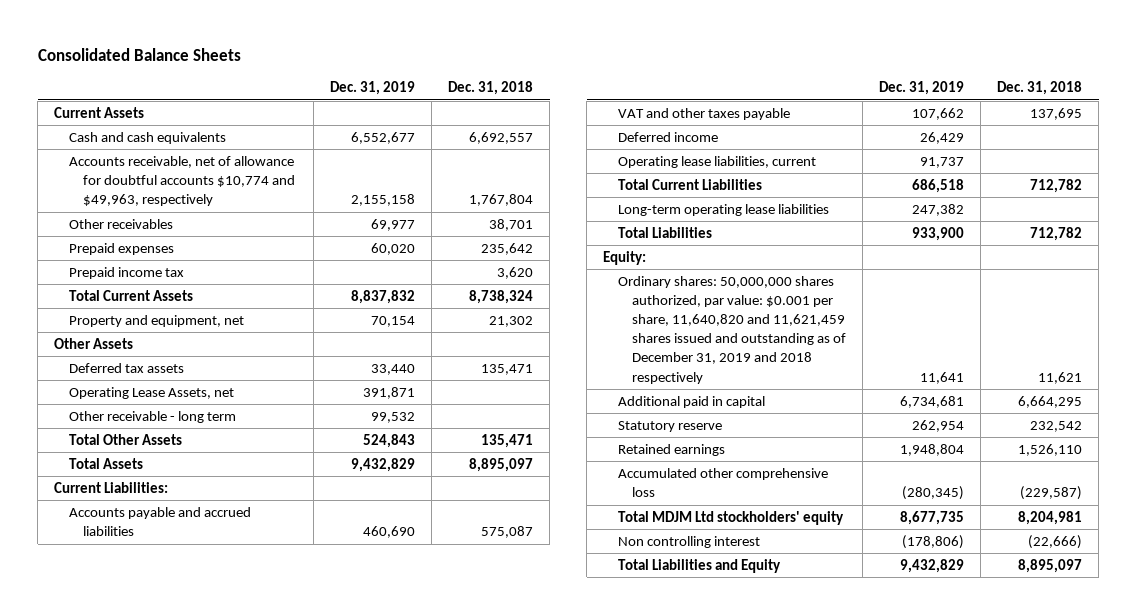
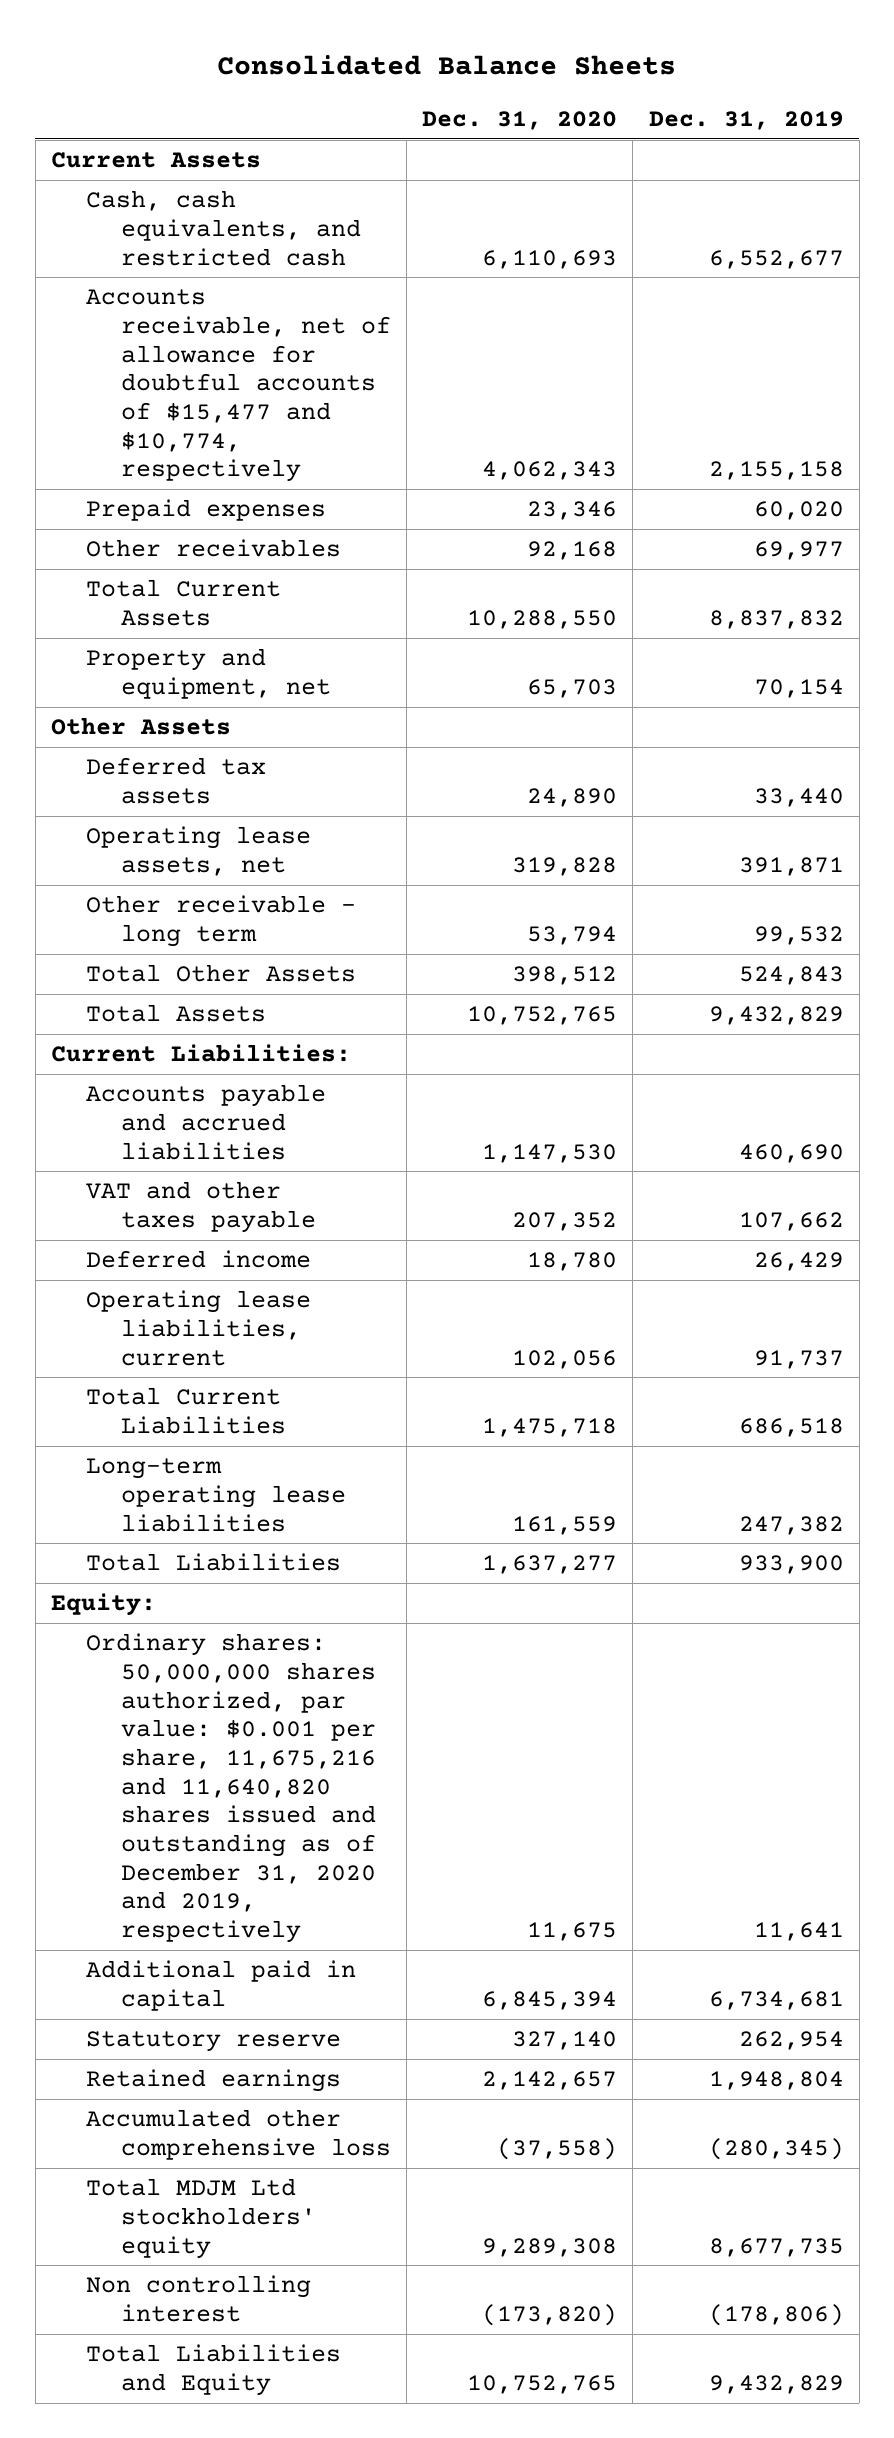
[448,81,534,96] Dec. 31, 2018 -> none
none -> [422,110,618,130] Dec. 31, 2020
[68,132,226,145] Cash and cash equivalents -> [85,190,362,266] Cash, cash equivalents, and restricted cash
[68,156,296,207] Accounts receivable, net of allowance for doubtful accounts $10,774 and $49,963, respectively -> [85,289,392,483] Accounts receivable, net of allowance for doubtful accounts of $15,477 and $10,774, respectively
[68,267,184,280] Prepaid income tax -> none
[68,219,173,230] Other receivables -> [85,539,341,558] Other receivables
[68,387,234,400] Operating Lease Assets, net -> [85,826,311,876] Operating lease assets, net
[617,276,847,384] Ordinary shares: 50,000,000 shares authorized, par value: $0.001 per share, 11,640,820 and 11,621,459 shares issued and outstanding as of December 31, 2019 and 2018 respectively -> [85,1633,377,1944] Ordinary shares: 50,000,000 shares authorized, par value: $0.001 per share, 11,675,216 and 11,640,820 shares issued and outstanding as of December 31, 2020 and 2019, respectively

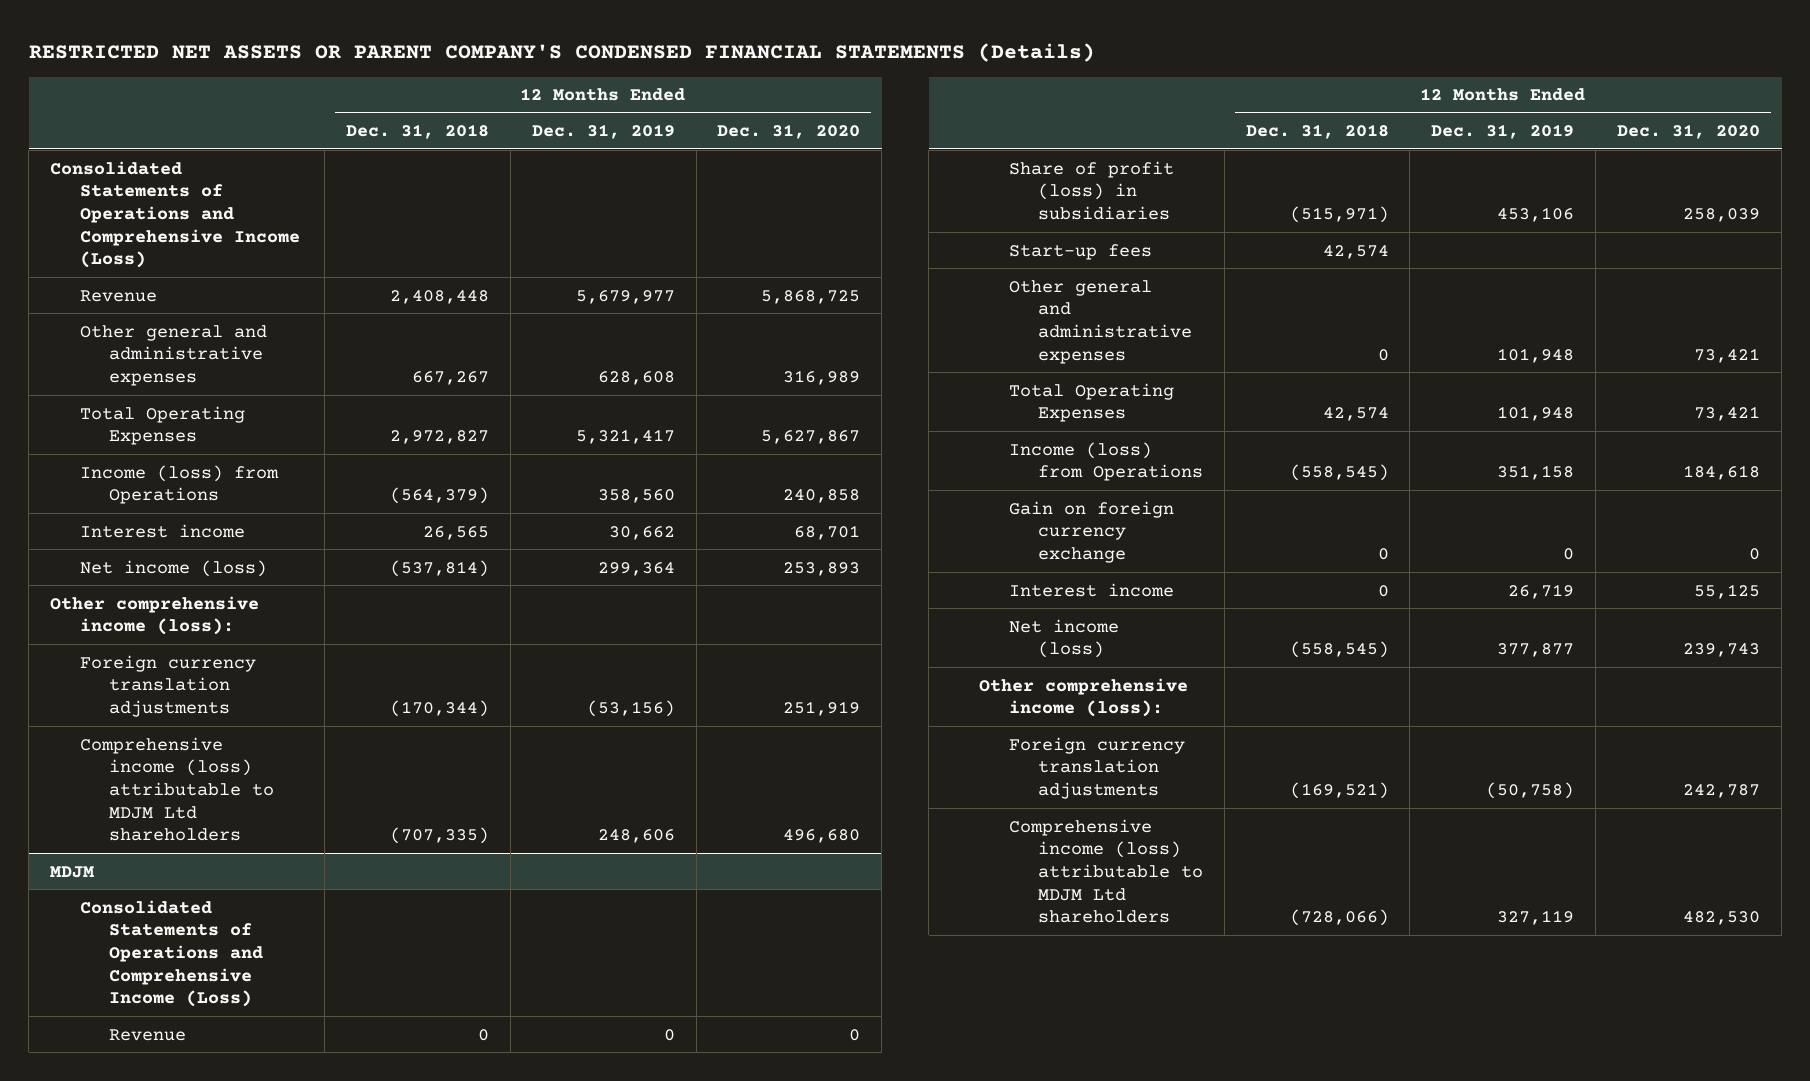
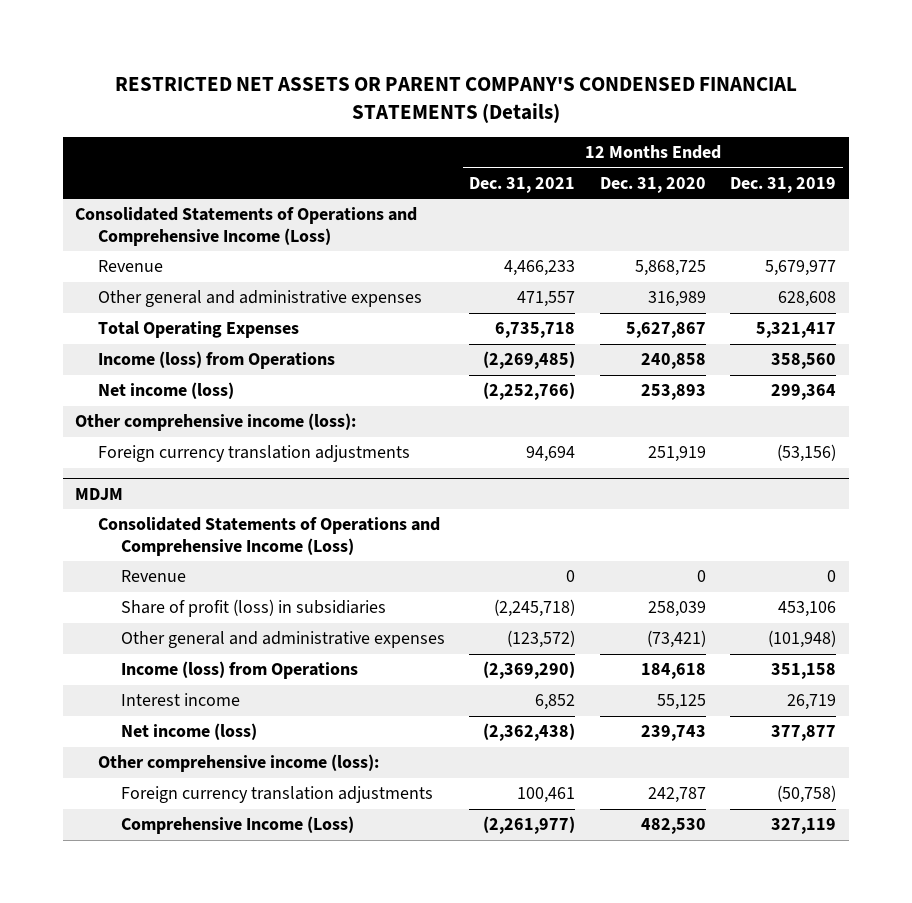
[345,124,489,140] Dec. 31, 2018 -> none
none -> [469,177,576,194] Dec. 31, 2021
[79,523,245,538] Interest income -> none
[79,736,274,842] Comprehensive income (loss) attributable to MDJM Ltd shareholders -> none
[1008,243,1152,260] Start-up fees -> none
[1008,382,1174,423] Total Operating Expenses -> none
[1497,347,1575,363] 101,948 -> [768,630,837,649] (101,948)
[1694,347,1761,363] 73,421 -> [646,630,706,649] (73,421)
[1008,500,1174,563] Gain on foreign currency exchange -> none
[1008,818,1203,924] Comprehensive income (loss) attributable to MDJM Ltd shareholders -> [120,816,354,835] Comprehensive Income (Loss)

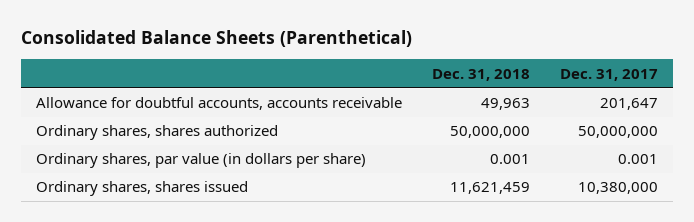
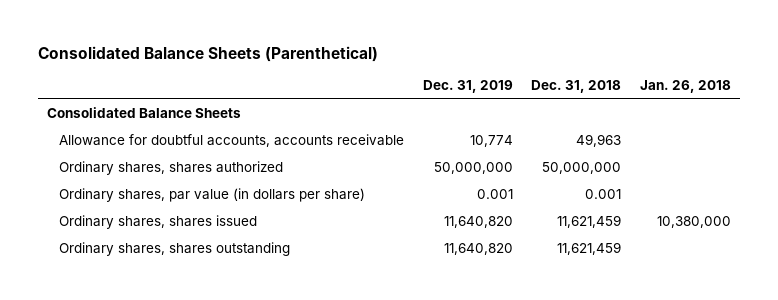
[560,68,659,81] Dec. 31, 2017 -> none
none -> [422,80,513,94] Dec. 31, 2019
none -> [640,80,732,94] Jan. 26, 2018
none -> [47,107,242,119] Consolidated Balance Sheets
none -> [59,242,291,257] Ordinary shares, shares outstanding

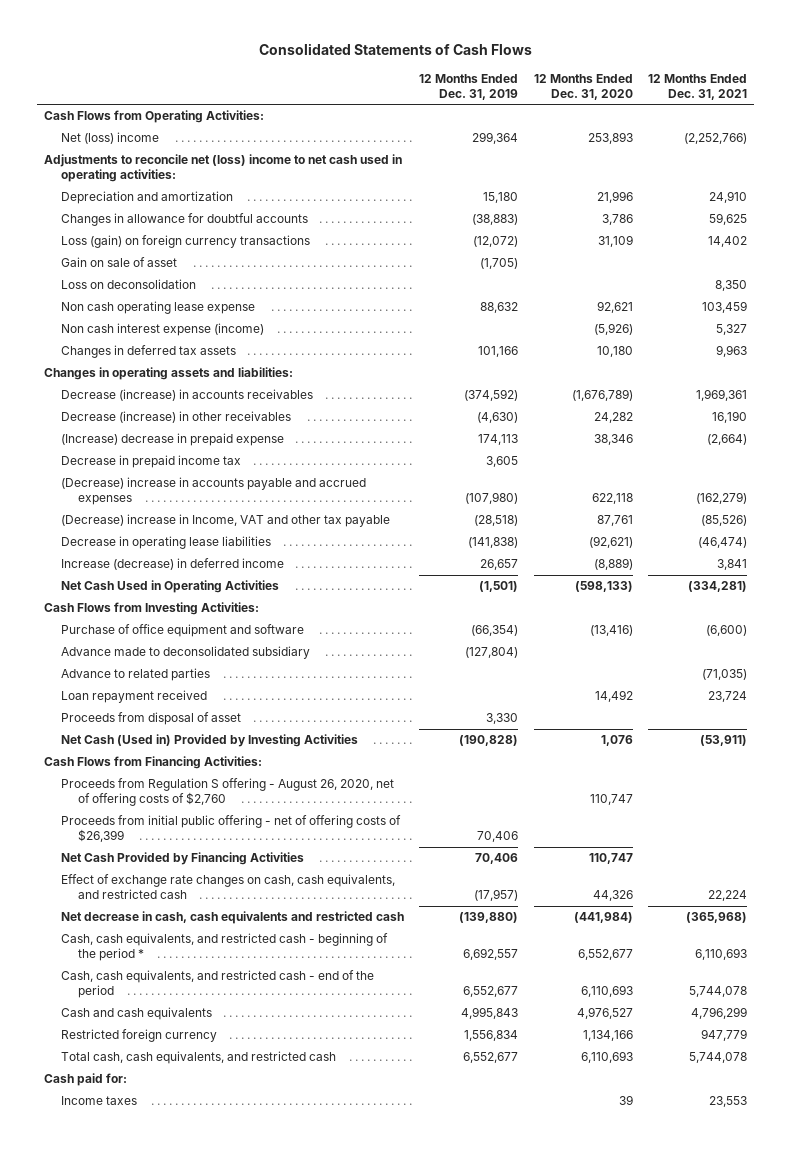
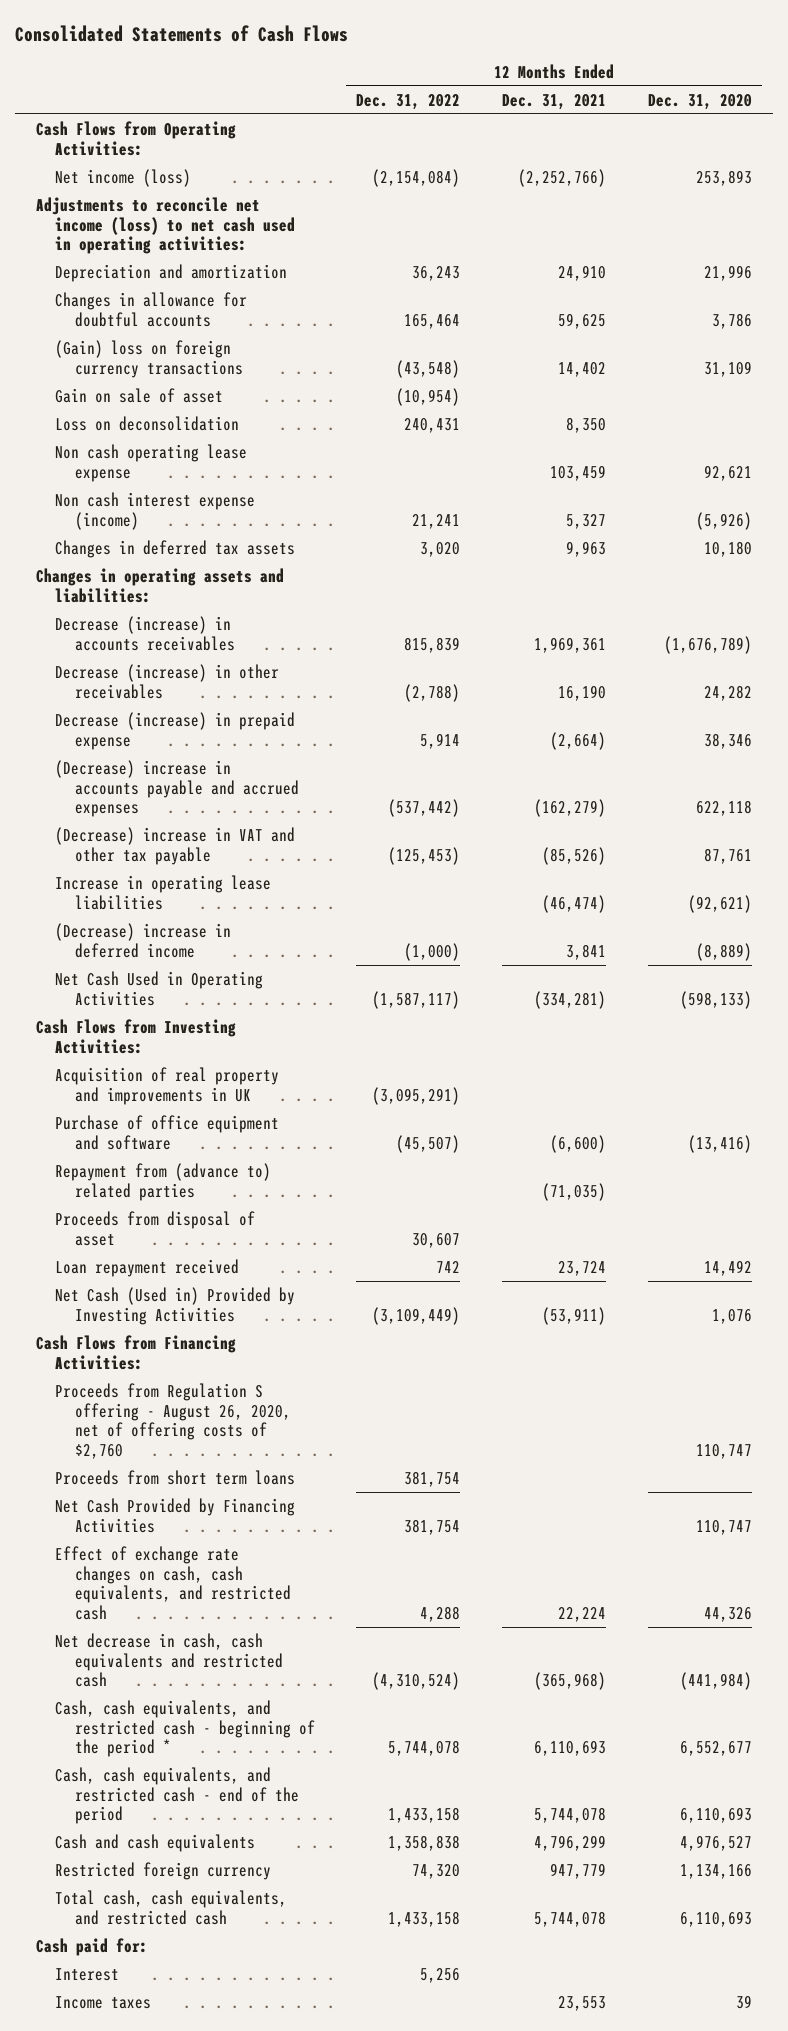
[419,73,519,100] 12 Months Ended Dec. 31, 2019 -> none
none -> [356,93,461,110] Dec. 31, 2022
[61,132,160,145] Net (loss) income -> [55,168,192,187] Net income (loss)
[44,154,403,183] Adjustments to reconcile net (loss) income to net cash used in operating activities: -> [35,196,296,255] Adjustments to reconcile net income (loss) to net cash used in operating activities:
[61,235,311,249] Loss (gain) on foreign currency transactions -> [55,339,243,378] (Gain) loss on foreign currency transactions
[61,455,242,469] Decrease in prepaid income tax -> none
[61,433,285,447] (Increase) decrease in prepaid expense -> [55,711,296,750] Decrease (increase) in prepaid expense
[61,514,391,528] (Decrease) increase in Income, VAT and other tax payable -> [55,826,296,865] (Decrease) increase in VAT and other tax payable
[61,536,272,550] Decrease in operating lease liabilities -> [55,874,272,910] Increase in operating lease liabilities
[61,558,285,571] Increase (decrease) in deferred income -> [55,922,232,958] (Decrease) increase in deferred income
none -> [55,1066,280,1105] Acquisition of real property and improvements in UK
[61,646,311,660] Advance made to deconsolidated subsidiary -> none
[61,668,211,682] Advance to related parties -> [55,1162,272,1201] Repayment from (advance to) related parties
[61,690,208,704] Loan repayment received -> [55,1258,240,1277] Loan repayment received
[61,815,402,843] Proceeds from initial public offering - net of offering costs of $26,399 -> none
none -> [55,1469,296,1485] Proceeds from short term loans
none -> [55,1967,120,1981] Interest

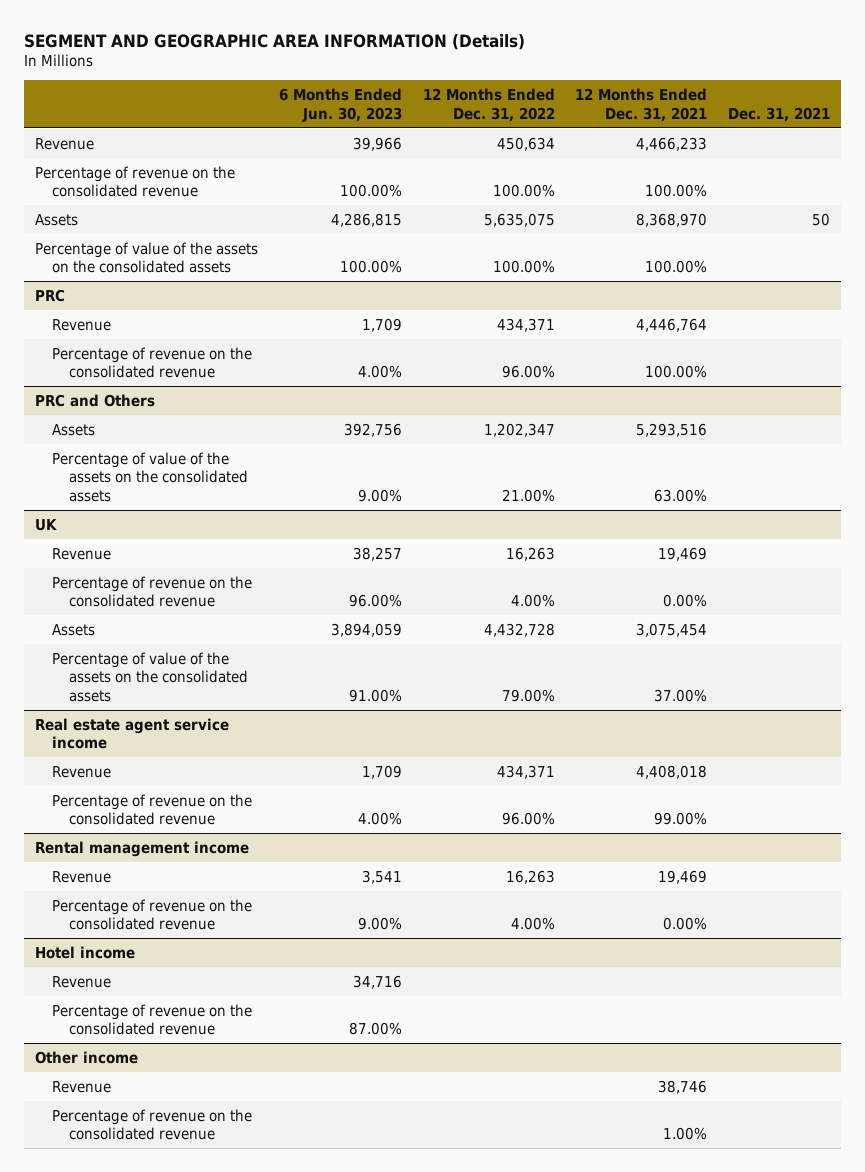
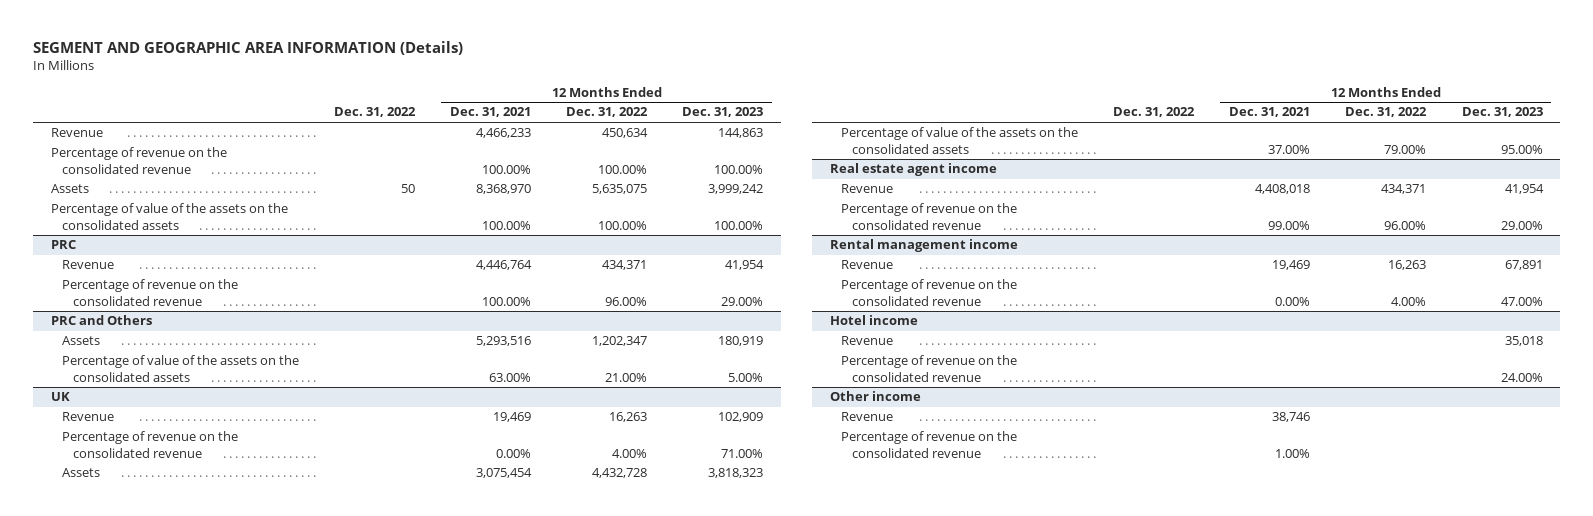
[278,88,402,122] 6 Months Ended Jun. 30, 2023 -> none
[728,106,831,122] Dec. 31, 2021 -> none
none -> [333,107,416,118] Dec. 31, 2022
none -> [682,107,764,118] Dec. 31, 2023
[34,717,229,750] Real estate agent service income -> [829,163,997,177] Real estate agent income

